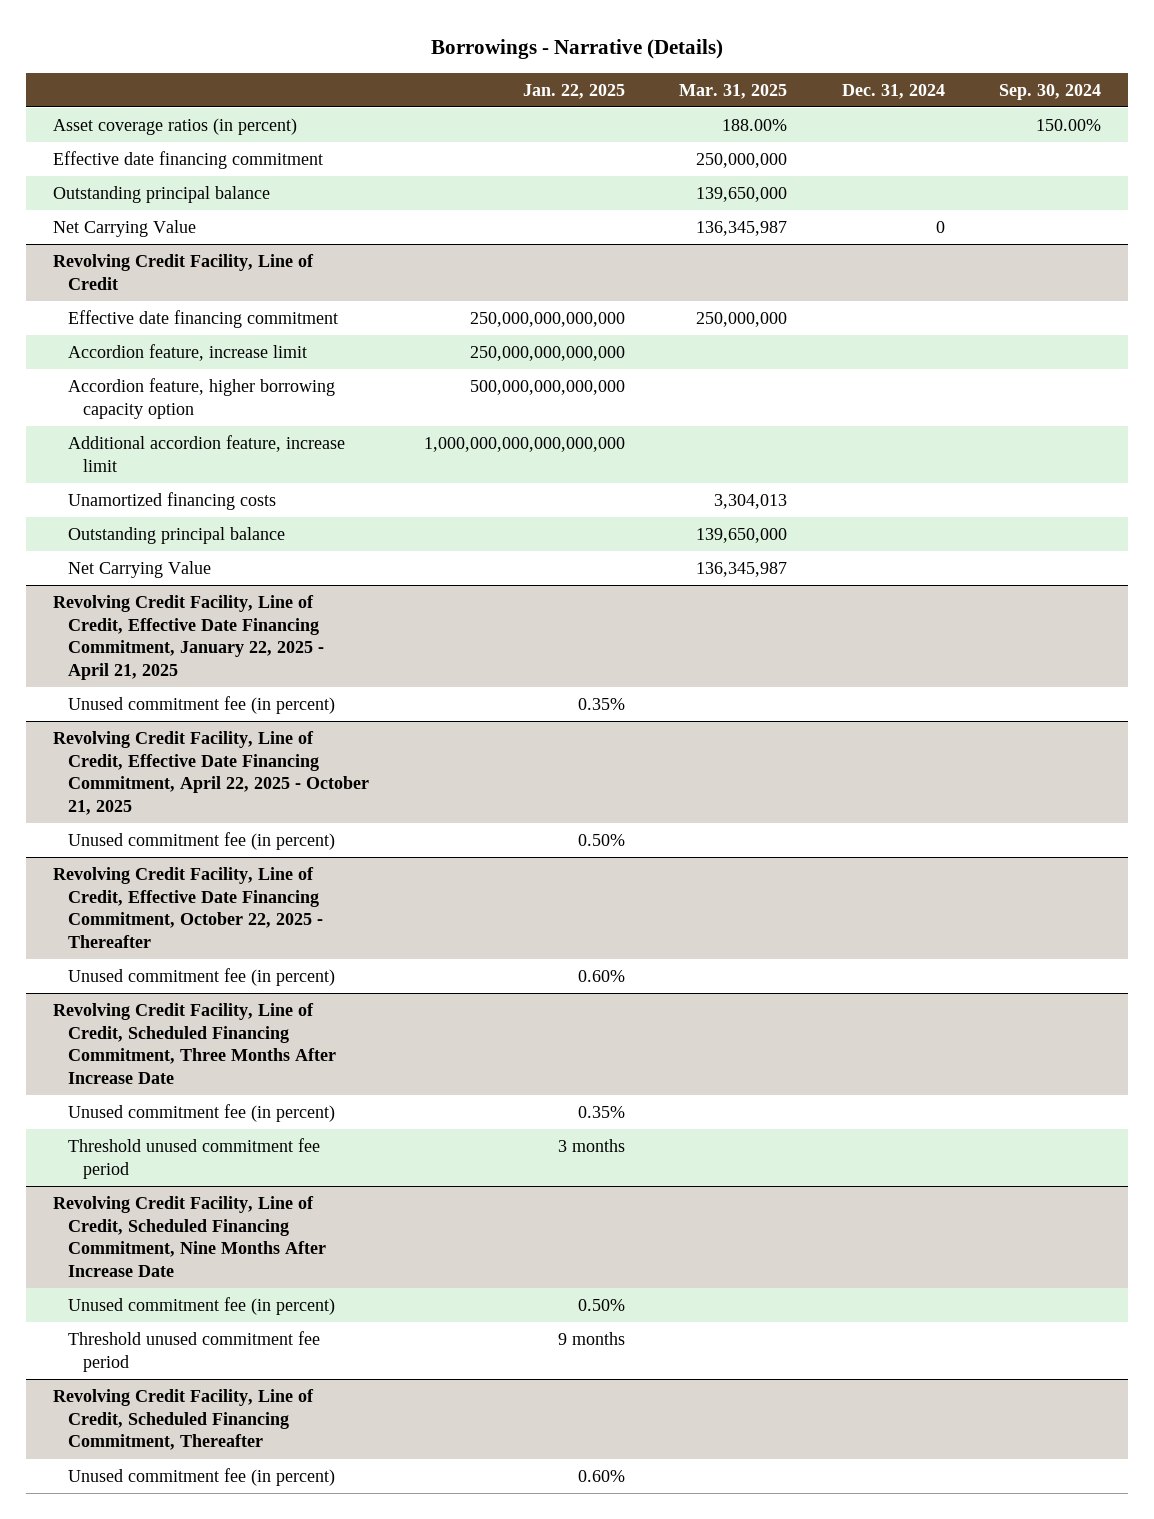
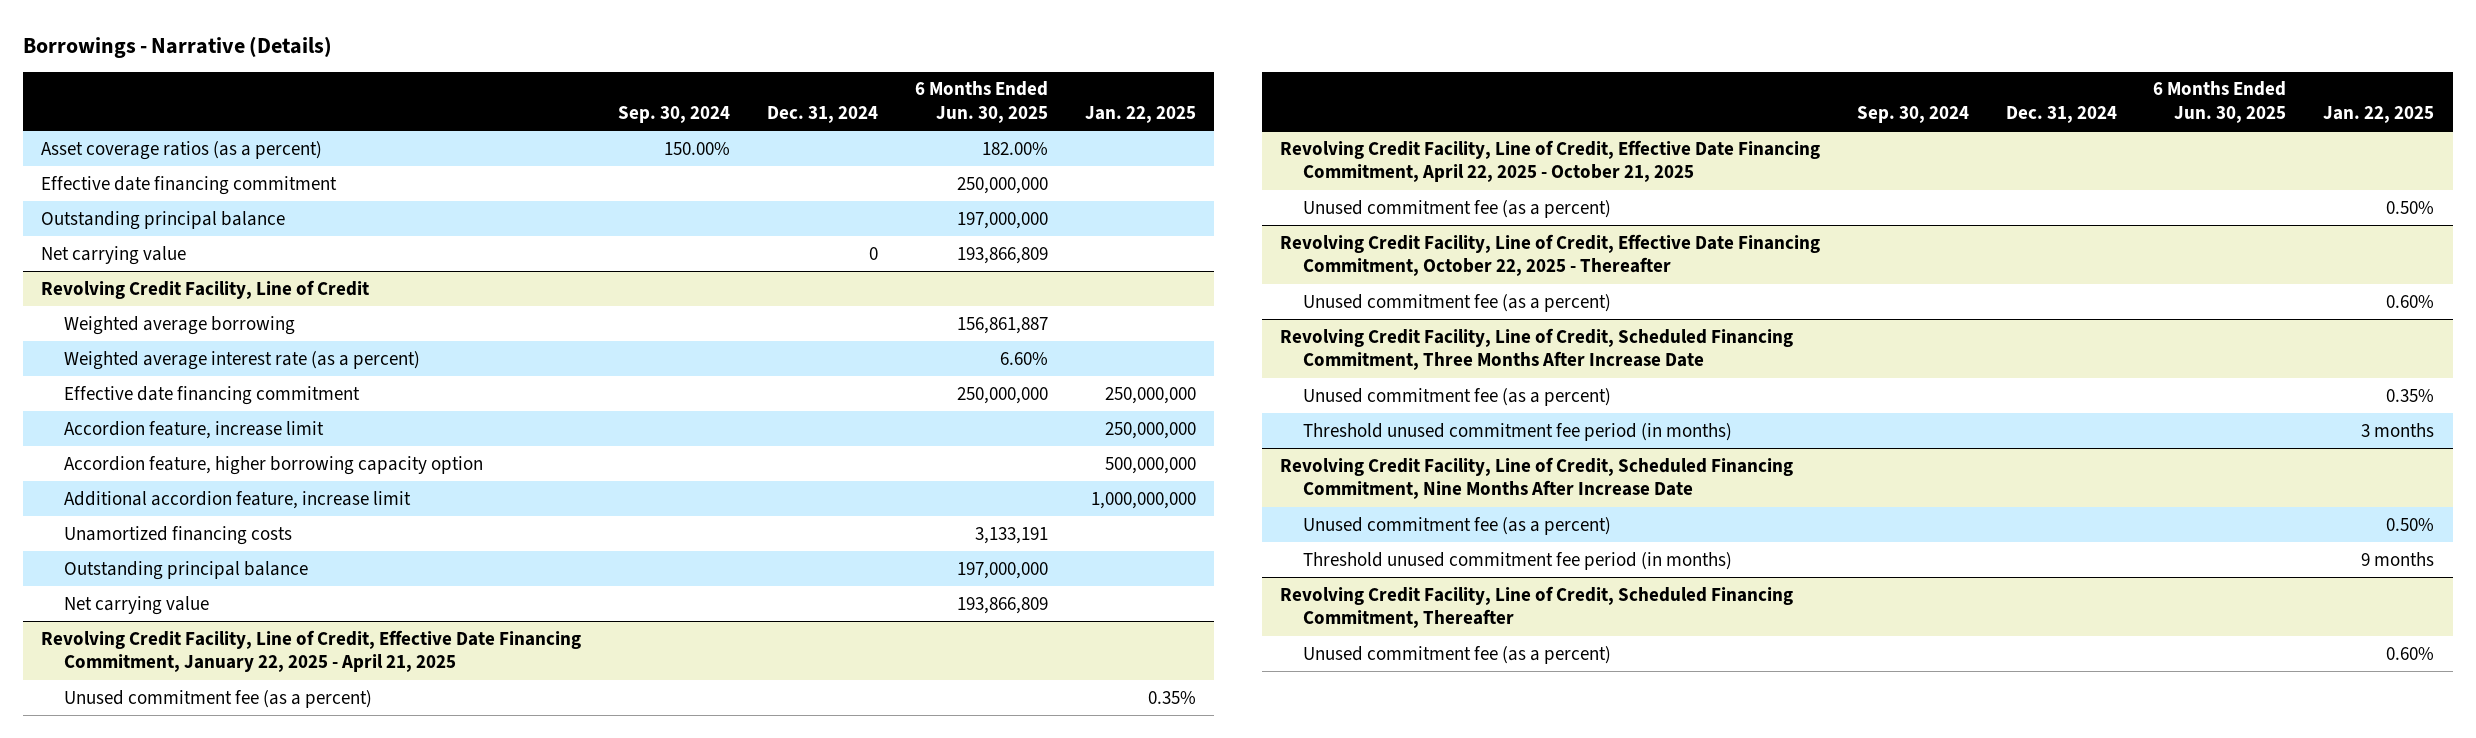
[679,83,788,99] Mar. 31, 2025 -> none
none -> [914,81,1048,124] 6 Months Ended Jun. 30, 2025
[53,118,298,136] Asset coverage ratios (in percent) -> [41,140,323,160] Asset coverage ratios (as a percent)
[53,220,197,238] Net Carrying Value -> [41,245,187,265] Net carrying value
none -> [64,315,296,335] Weighted average borrowing
none -> [64,350,421,370] Weighted average interest rate (as a percent)
[469,312,625,328] 250,000,000,000,000 -> [1104,386,1196,404] 250,000,000
[469,346,625,362] 250,000,000,000,000 -> [1104,421,1196,439] 250,000,000
[469,380,625,396] 500,000,000,000,000 -> [1104,456,1196,474] 500,000,000
[423,437,625,453] 1,000,000,000,000,000,000 -> [1090,491,1196,509] 1,000,000,000
[68,561,212,579] Net Carrying Value -> [64,595,210,615] Net carrying value
[68,696,336,715] Unused commitment fee (in percent) -> [64,689,373,708] Unused commitment fee (as a percent)
[68,832,336,851] Unused commitment fee (in percent) -> [1302,199,1611,218] Unused commitment fee (as a percent)
[68,968,336,987] Unused commitment fee (in percent) -> [1302,293,1611,312] Unused commitment fee (as a percent)
[68,1104,336,1123] Unused commitment fee (in percent) -> [1302,387,1611,406] Unused commitment fee (as a percent)
[68,1138,321,1179] Threshold unused commitment fee period -> [1302,422,1732,441] Threshold unused commitment fee period (in months)
[68,1297,336,1316] Unused commitment fee (in percent) -> [1302,516,1611,535] Unused commitment fee (as a percent)
[68,1331,321,1372] Threshold unused commitment fee period -> [1302,551,1732,570] Threshold unused commitment fee period (in months)
[68,1468,336,1487] Unused commitment fee (in percent) -> [1302,645,1611,664] Unused commitment fee (as a percent)

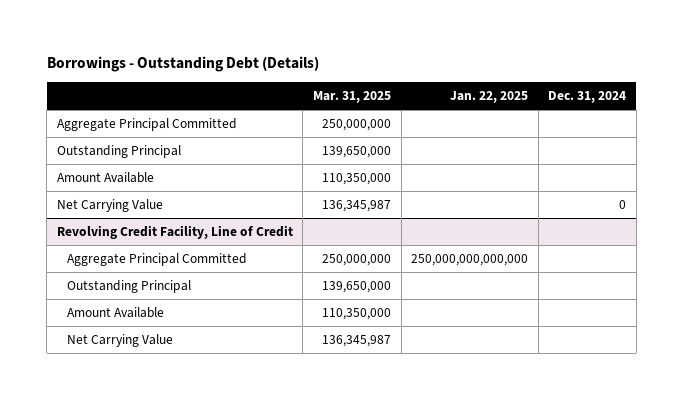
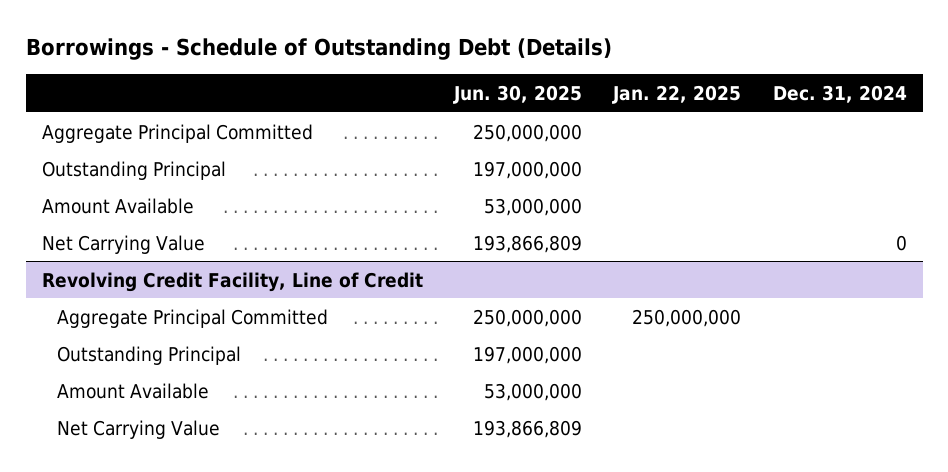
[46,55,319,72] Borrowings - Outstanding Debt (Details) -> [25,38,612,61] Borrowings - Schedule of Outstanding Debt (Details)
[313,90,392,103] Mar. 31, 2025 -> none
none -> [452,84,582,104] Jun. 30, 2025
[411,254,529,267] 250,000,000,000,000 -> [632,308,742,327] 250,000,000

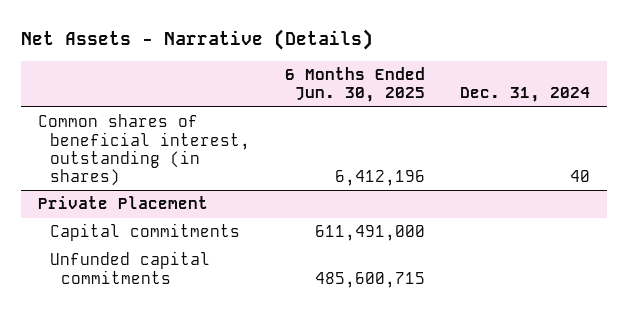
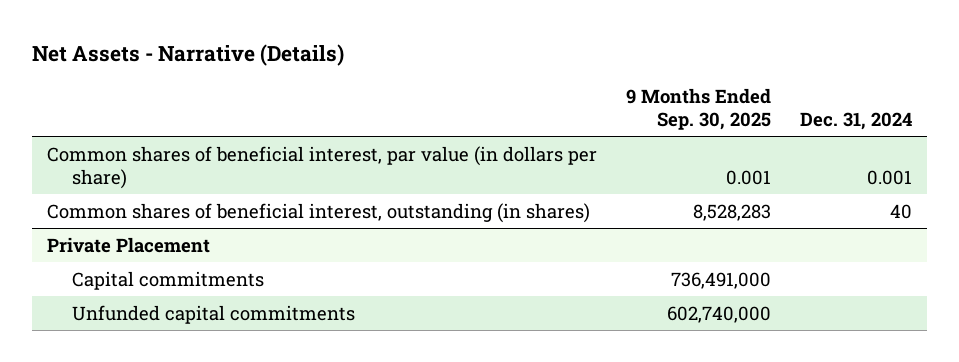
[284,67,425,103] 6 Months Ended Jun. 30, 2025 -> none
none -> [626,87,772,130] 9 Months Ended Sep. 30, 2025
none -> [46,145,597,189] Common shares of beneficial interest, par value (in dollars per share)

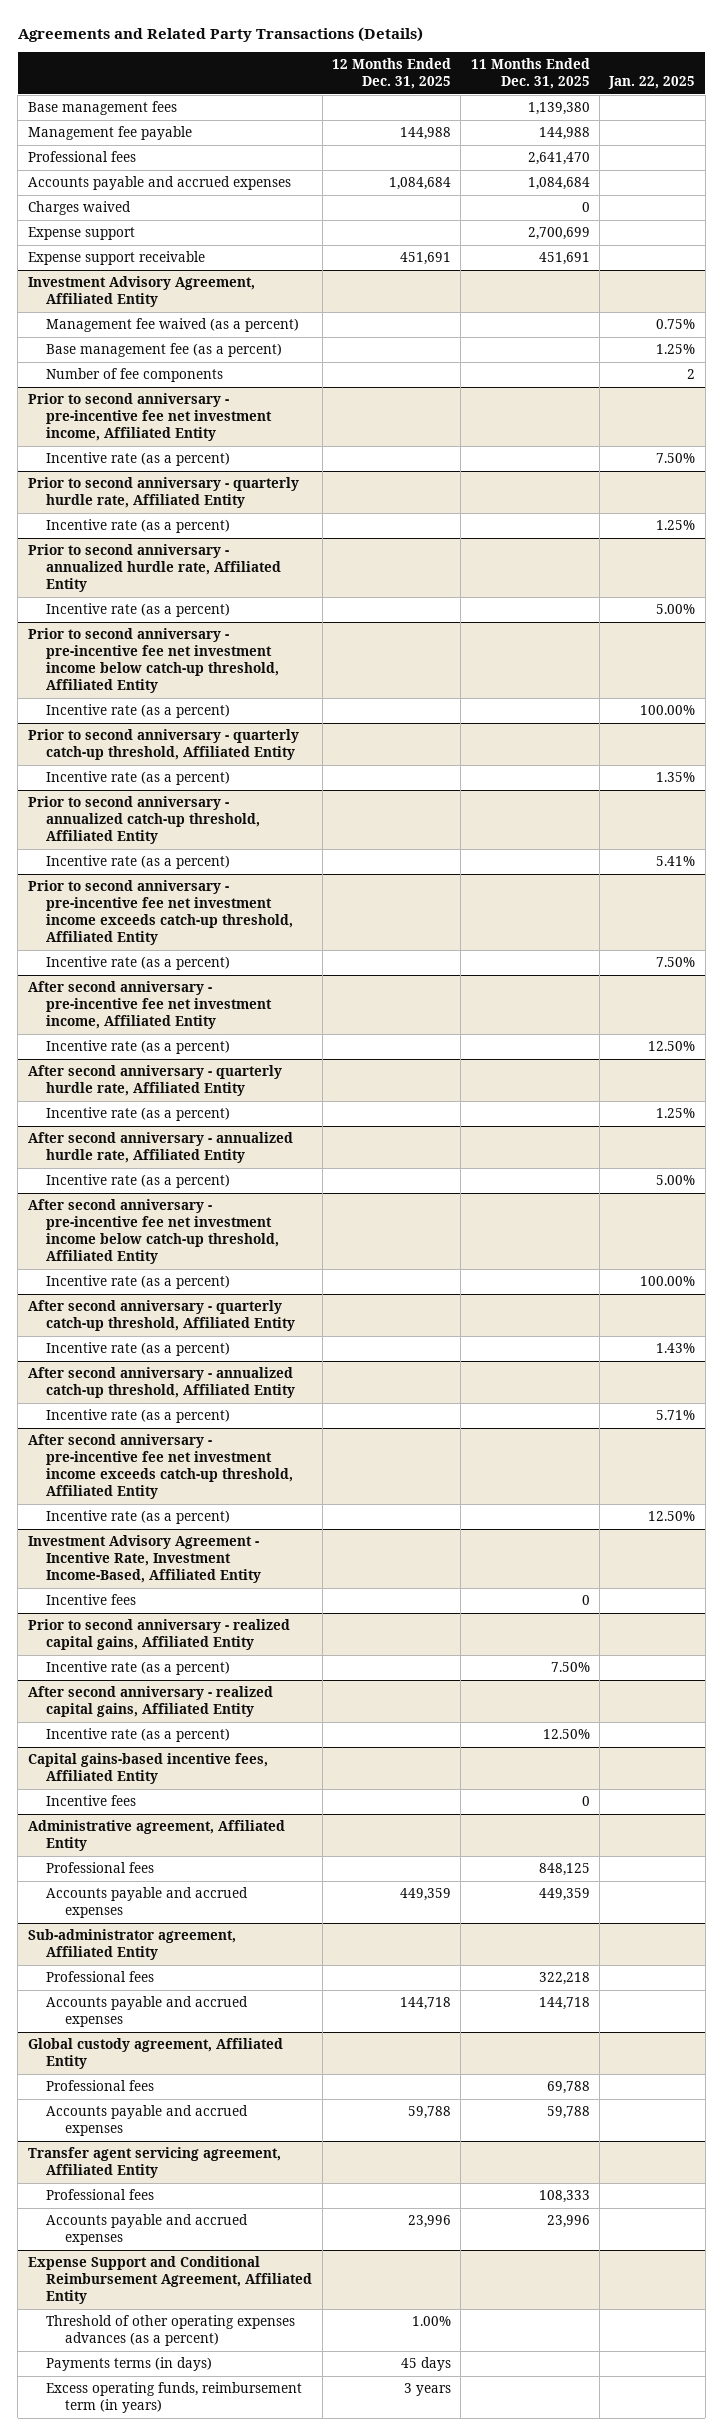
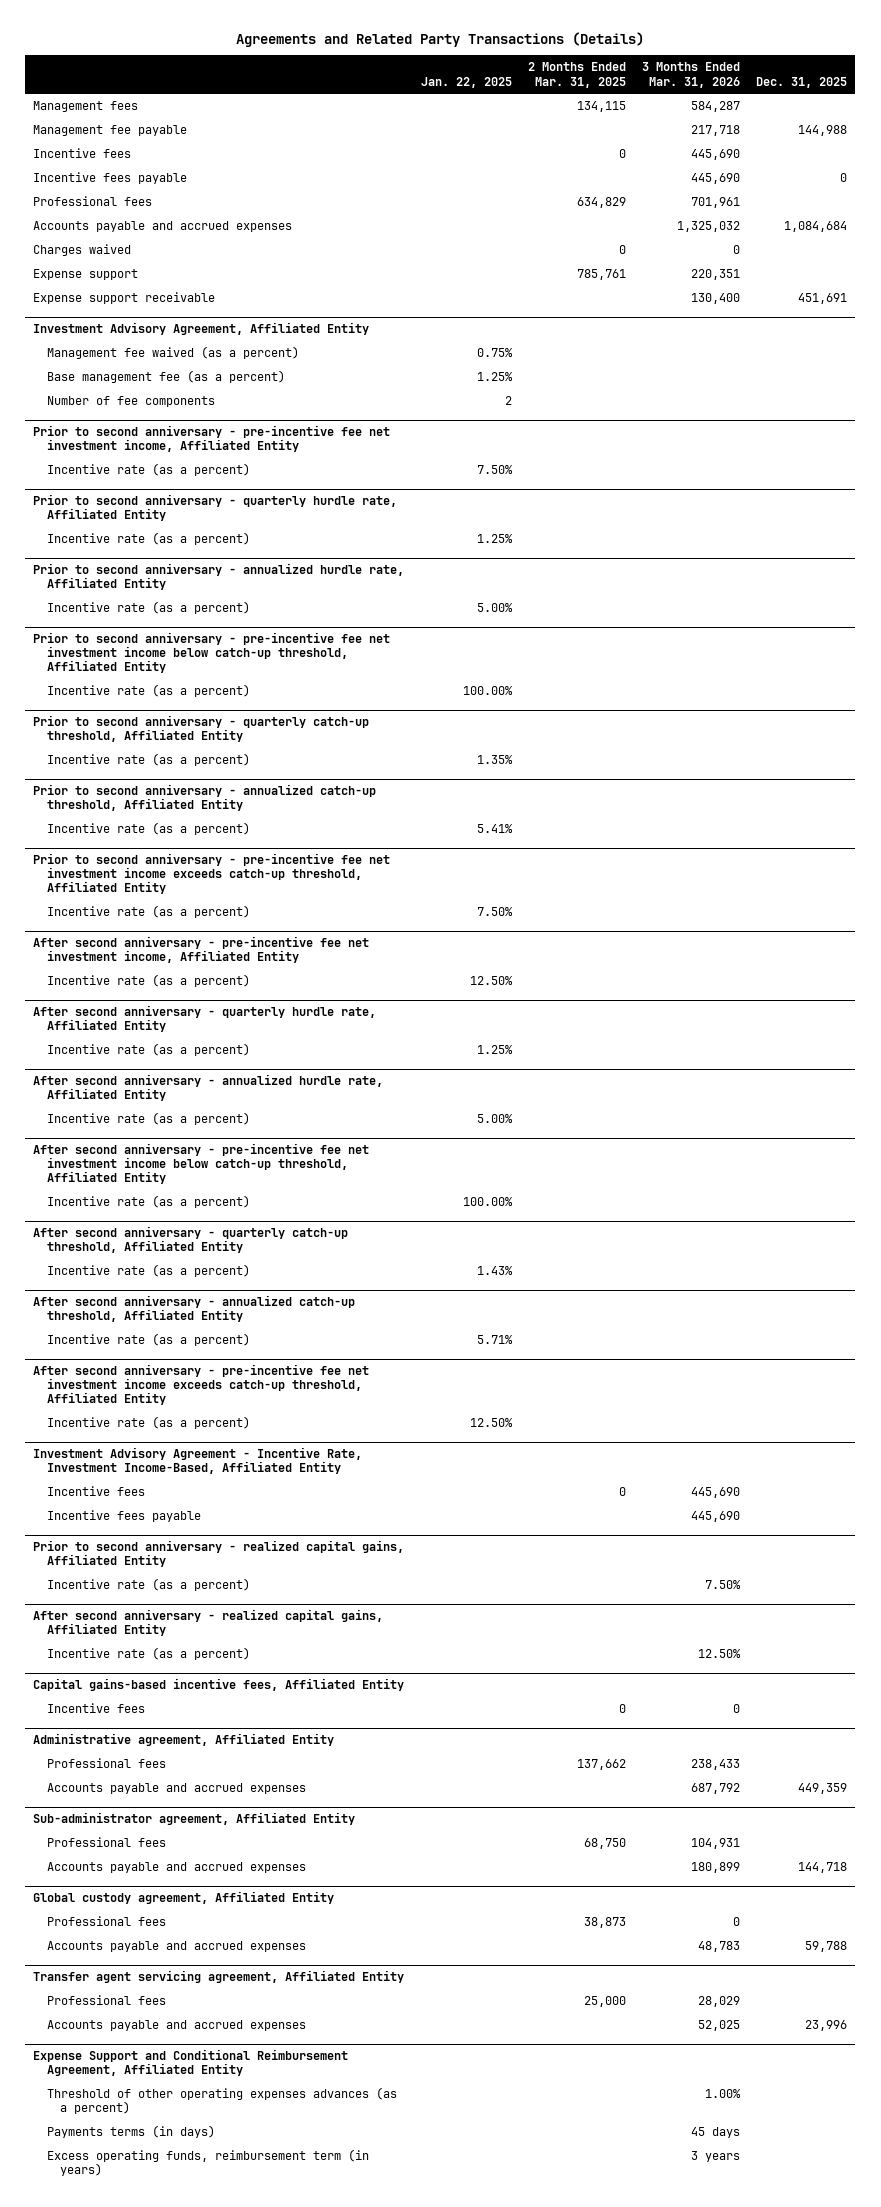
[331,58,451,89] 12 Months Ended Dec. 31, 2025 -> none
[470,58,590,89] 11 Months Ended Dec. 31, 2025 -> none
none -> [527,62,626,88] 2 Months Ended Mar. 31, 2025
none -> [642,62,741,88] 3 Months Ended Mar. 31, 2026
none -> [756,76,848,88] Dec. 31, 2025
[27,101,177,116] Base management fees -> [33,101,139,113] Management fees
none -> [33,148,132,159] Incentive fees
none -> [33,172,188,185] Incentive fees payable
none -> [46,1510,201,1523] Incentive fees payable

